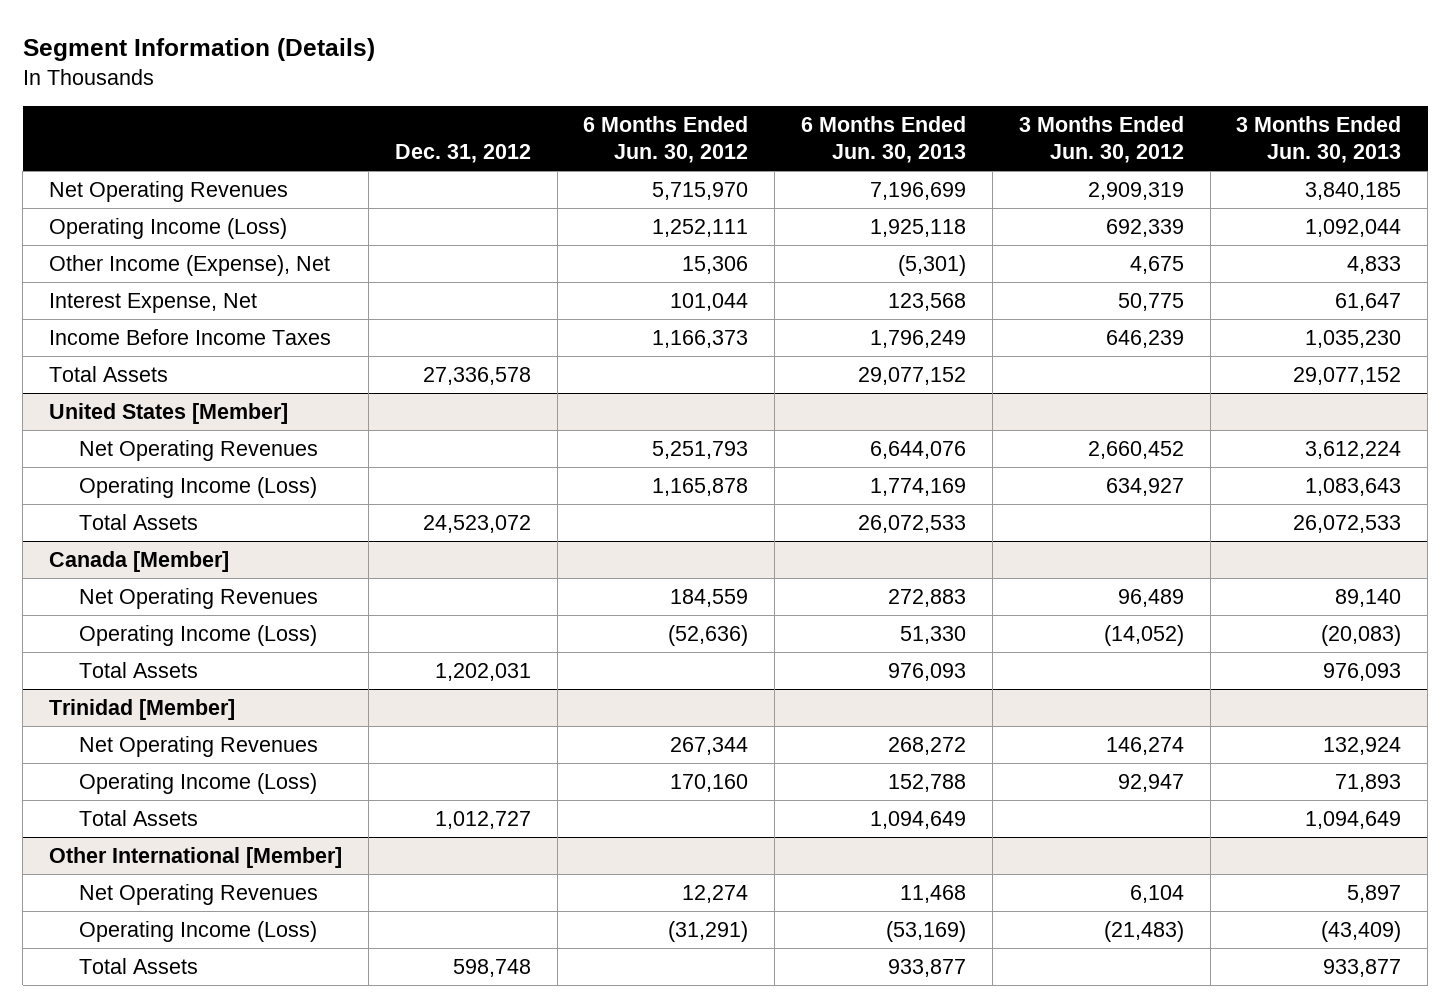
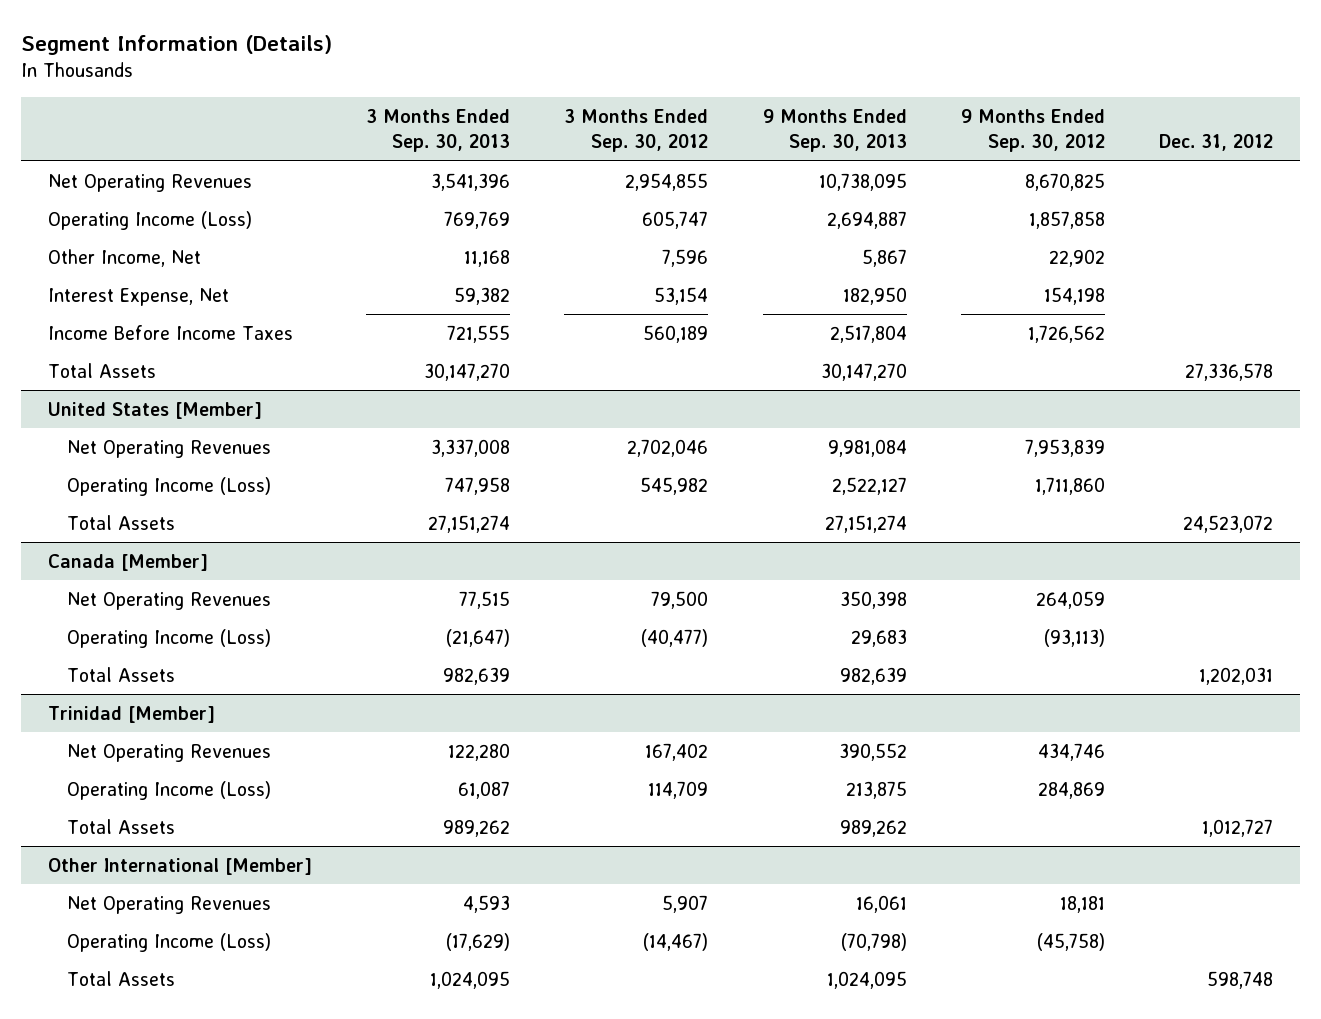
[583,115,749,164] 6 Months Ended Jun. 30, 2012 -> none
[801,115,967,164] 6 Months Ended Jun. 30, 2013 -> none
[1018,115,1184,164] 3 Months Ended Jun. 30, 2012 -> none
[1236,115,1402,164] 3 Months Ended Jun. 30, 2013 -> none
none -> [366,108,511,153] 3 Months Ended Sep. 30, 2013
none -> [564,108,709,153] 3 Months Ended Sep. 30, 2012
none -> [762,108,907,153] 9 Months Ended Sep. 30, 2013
none -> [960,108,1105,153] 9 Months Ended Sep. 30, 2012
[49,254,331,276] Other Income (Expense), Net -> [47,248,201,267] Other Income, Net

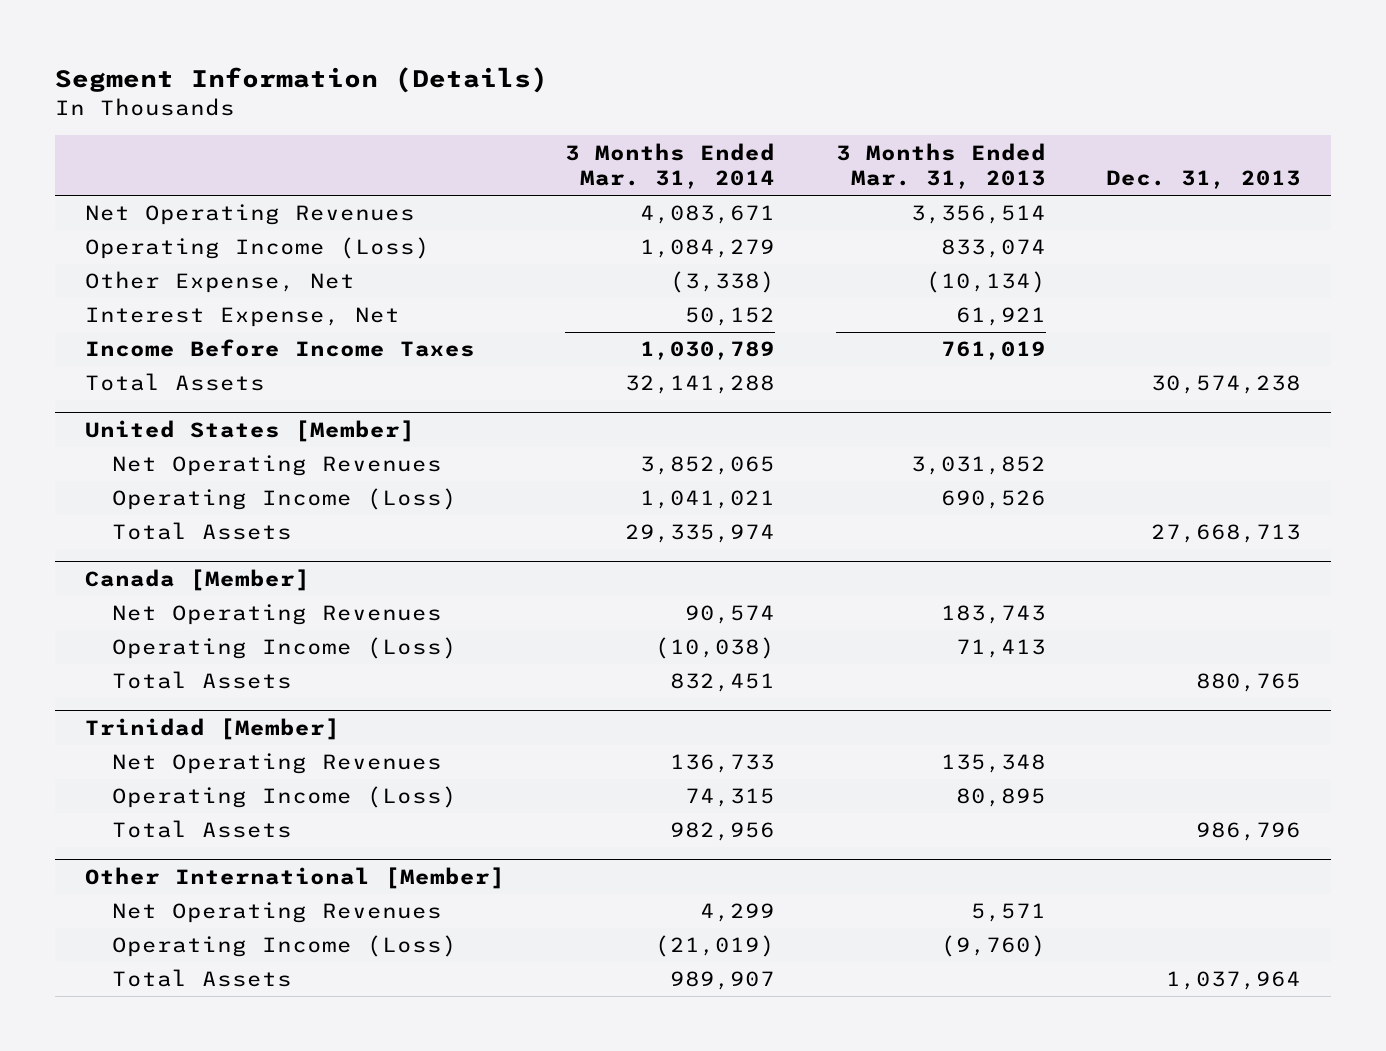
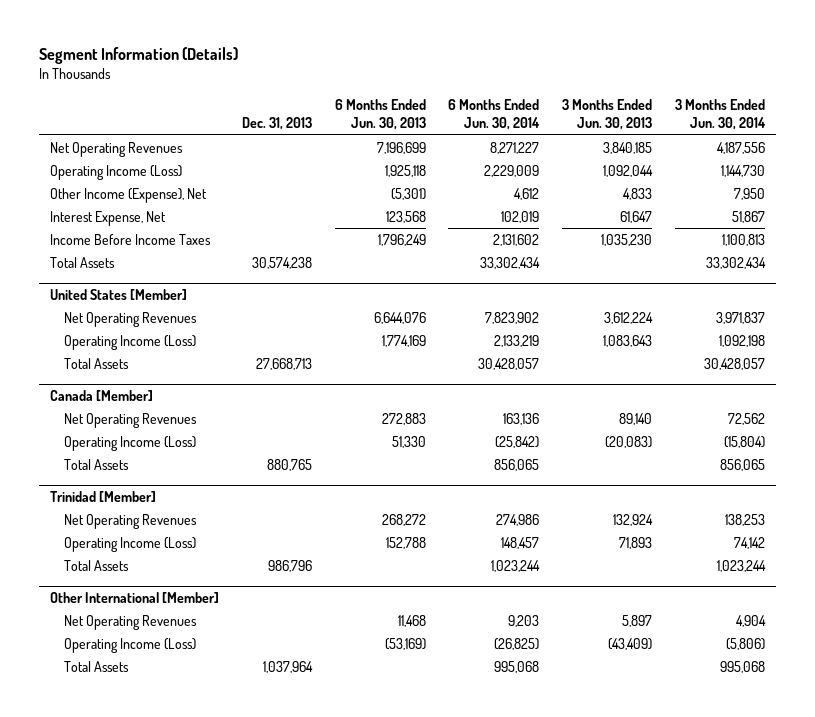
[565,142,776,190] 3 Months Ended Mar. 31, 2014 -> none
[835,142,1046,190] 3 Months Ended Mar. 31, 2013 -> none
none -> [334,99,426,131] 6 Months Ended Jun. 30, 2013
none -> [448,99,541,131] 6 Months Ended Jun. 30, 2014
none -> [562,99,653,131] 3 Months Ended Jun. 30, 2013
none -> [674,99,766,131] 3 Months Ended Jun. 30, 2014
[84,271,355,294] Other Expense, Net -> [50,187,208,203] Other Income (Expense), Net

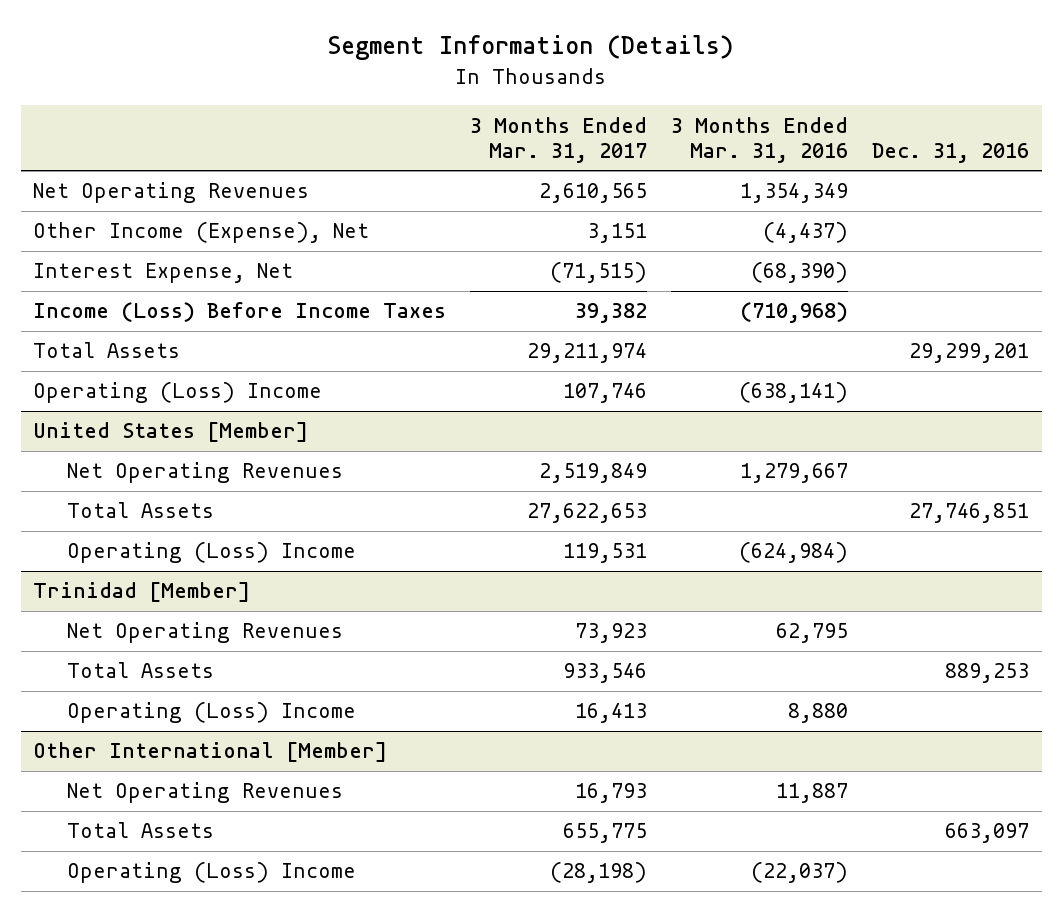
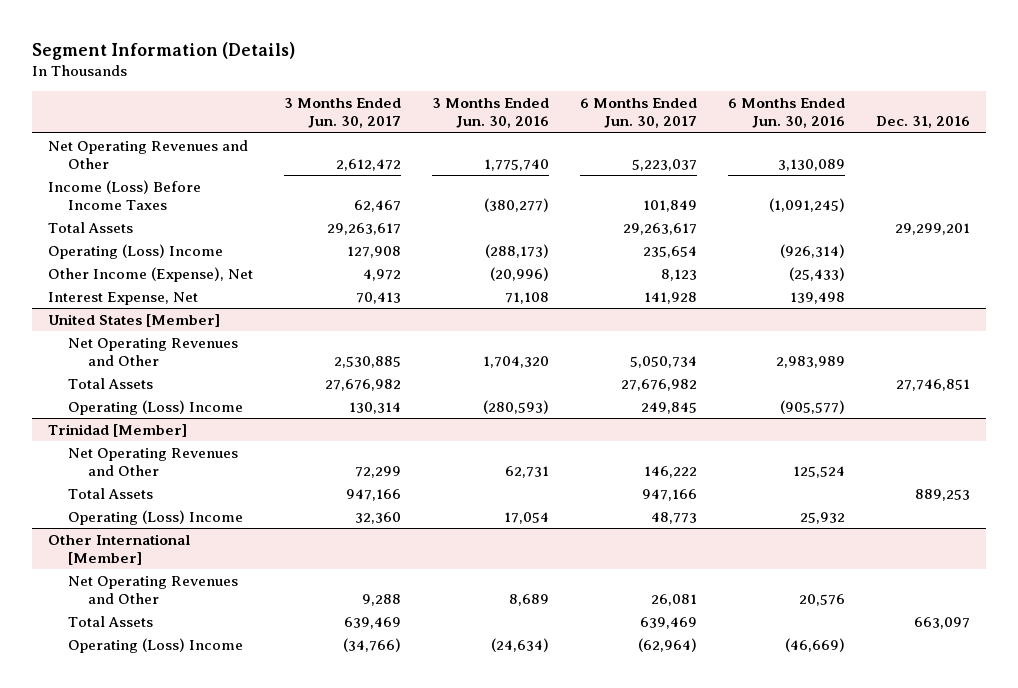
[470,116,648,163] 3 Months Ended Mar. 31, 2017 -> none
[671,116,849,163] 3 Months Ended Mar. 31, 2016 -> none
none -> [284,97,402,129] 3 Months Ended Jun. 30, 2017
none -> [432,97,550,129] 3 Months Ended Jun. 30, 2016
none -> [580,97,698,129] 6 Months Ended Jun. 30, 2017
none -> [728,97,846,129] 6 Months Ended Jun. 30, 2016
[32,182,309,204] Net Operating Revenues -> [47,139,248,170] Net Operating Revenues and Other
[32,222,369,244] Other Income (Expense), Net -> [47,266,253,282] Other Income (Expense), Net
[32,263,293,284] Interest Expense, Net -> [47,291,198,305] Interest Expense, Net
[66,462,343,484] Net Operating Revenues -> [68,337,239,367] Net Operating Revenues and Other
[66,622,343,644] Net Operating Revenues -> [68,447,239,477] Net Operating Revenues and Other
[66,782,343,804] Net Operating Revenues -> [68,575,239,605] Net Operating Revenues and Other

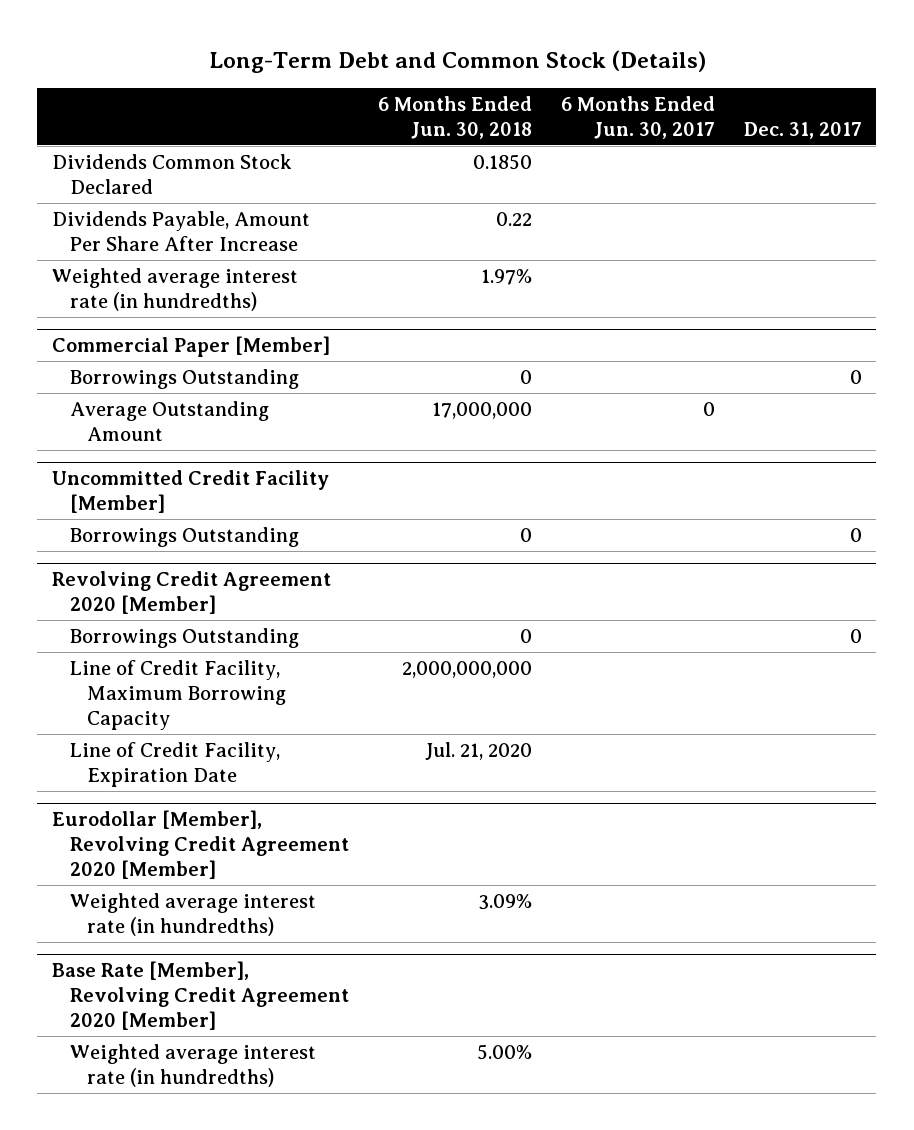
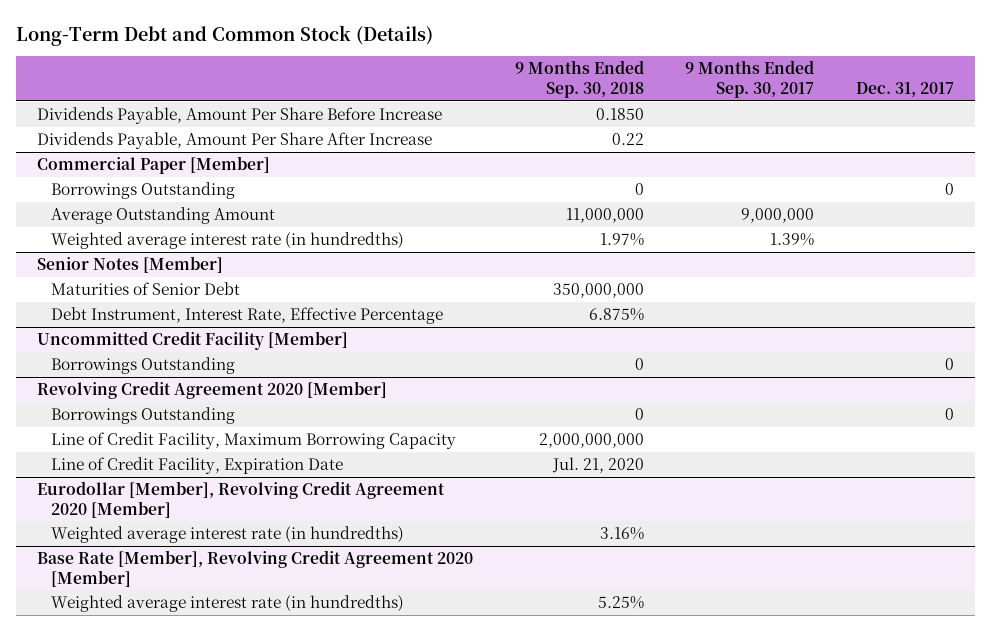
[377,95,532,139] 6 Months Ended Jun. 30, 2018 -> none
[560,95,715,139] 6 Months Ended Jun. 30, 2017 -> none
none -> [514,60,644,98] 9 Months Ended Sep. 30, 2018
none -> [685,60,815,98] 9 Months Ended Sep. 30, 2017
[51,153,292,194] Dividends Common Stock Declared -> [37,107,443,125] Dividends Payable, Amount Per Share Before Increase
[51,267,298,311] Weighted average interest rate (in hundredths) -> none
none -> [50,232,404,250] Weighted average interest rate (in hundredths)
none -> [37,256,224,274] Senior Notes [Member]
none -> [50,282,240,296] Maturities of Senior Debt
none -> [50,307,443,325] Debt Instrument, Interest Rate, Effective Percentage

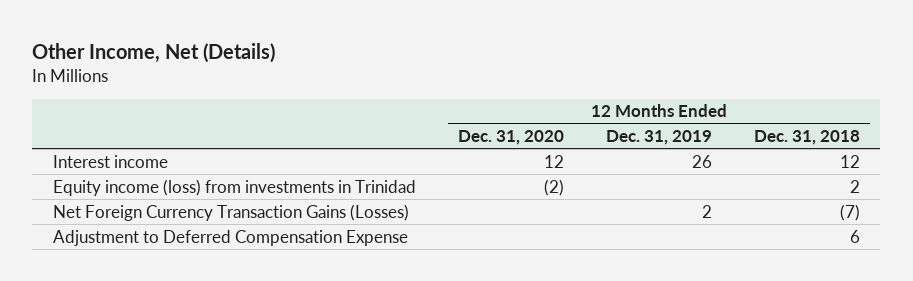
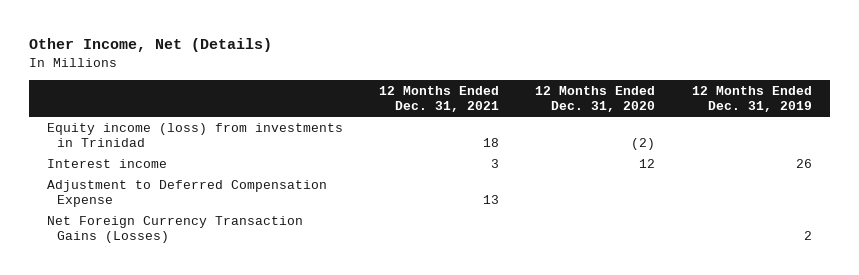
[753,130,860,146] Dec. 31, 2018 -> none
none -> [379,85,500,113] 12 Months Ended Dec. 31, 2021
[53,154,169,168] Interest income -> [47,158,168,168] Interest income
[53,203,410,221] Net Foreign Currency Transaction Gains (Losses) -> [47,215,304,244] Net Foreign Currency Transaction Gains (Losses)

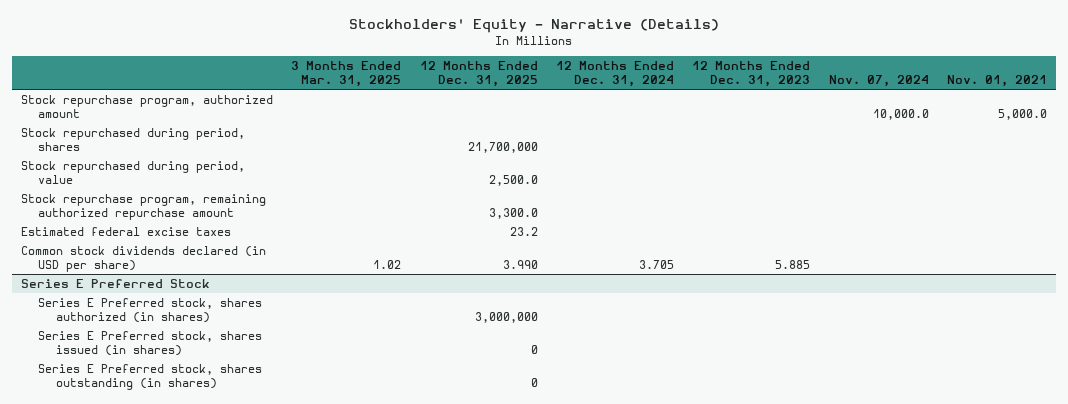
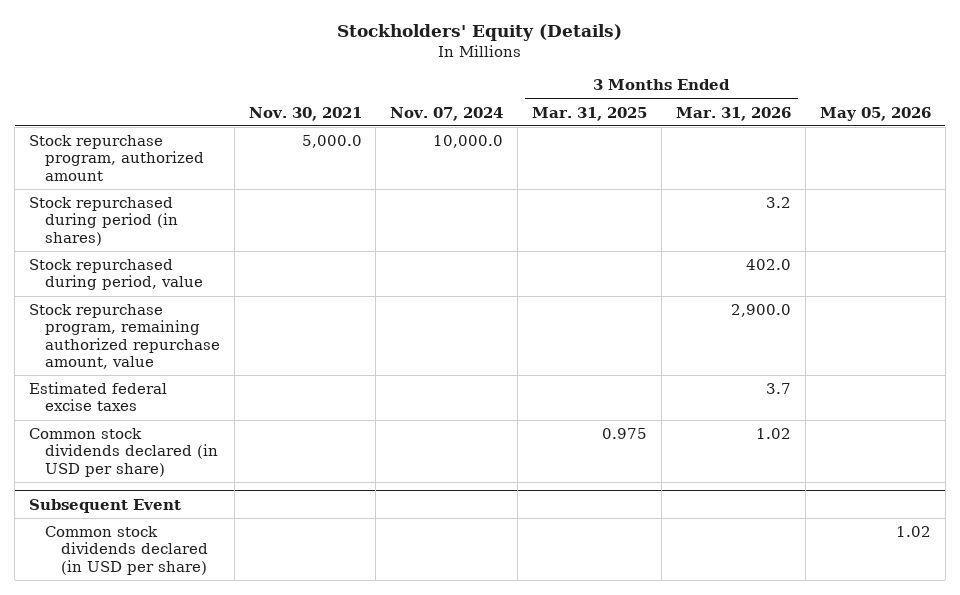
[349,19,720,34] Stockholders' Equity - Narrative (Details) -> [336,24,622,42] Stockholders' Equity (Details)
[419,60,538,88] 12 Months Ended Dec. 31, 2025 -> none
[556,60,675,88] 12 Months Ended Dec. 31, 2024 -> none
[692,60,811,88] 12 Months Ended Dec. 31, 2023 -> none
[947,75,1048,88] Nov. 01, 2021 -> none
none -> [248,106,362,121] Nov. 30, 2021
none -> [675,106,791,121] Mar. 31, 2026
none -> [819,106,931,121] May 05, 2026
[21,127,246,151] Stock repurchased during period, shares -> [28,196,178,246] Stock repurchased during period (in shares)
[21,193,267,220] Stock repurchase program, remaining authorized repurchase amount -> [28,303,220,369] Stock repurchase program, remaining authorized repurchase amount, value
[21,278,211,288] Series E Preferred Stock -> none
[38,297,263,323] Series E Preferred stock, shares authorized (in shares) -> none
[38,330,263,356] Series E Preferred stock, shares issued (in shares) -> none
[38,363,263,390] Series E Preferred stock, shares outstanding (in shares) -> none
[373,259,402,269] 1.02 -> [602,427,648,439] 0.975
none -> [28,498,181,513] Subsequent Event
none -> [44,525,208,575] Common stock dividends declared (in USD per share)

